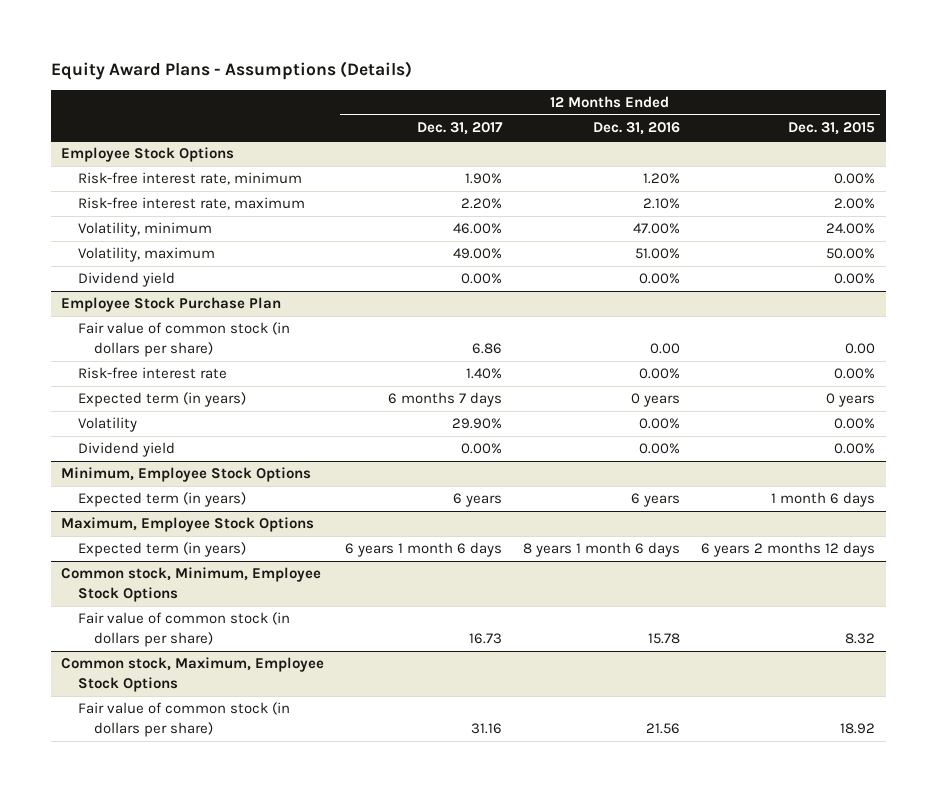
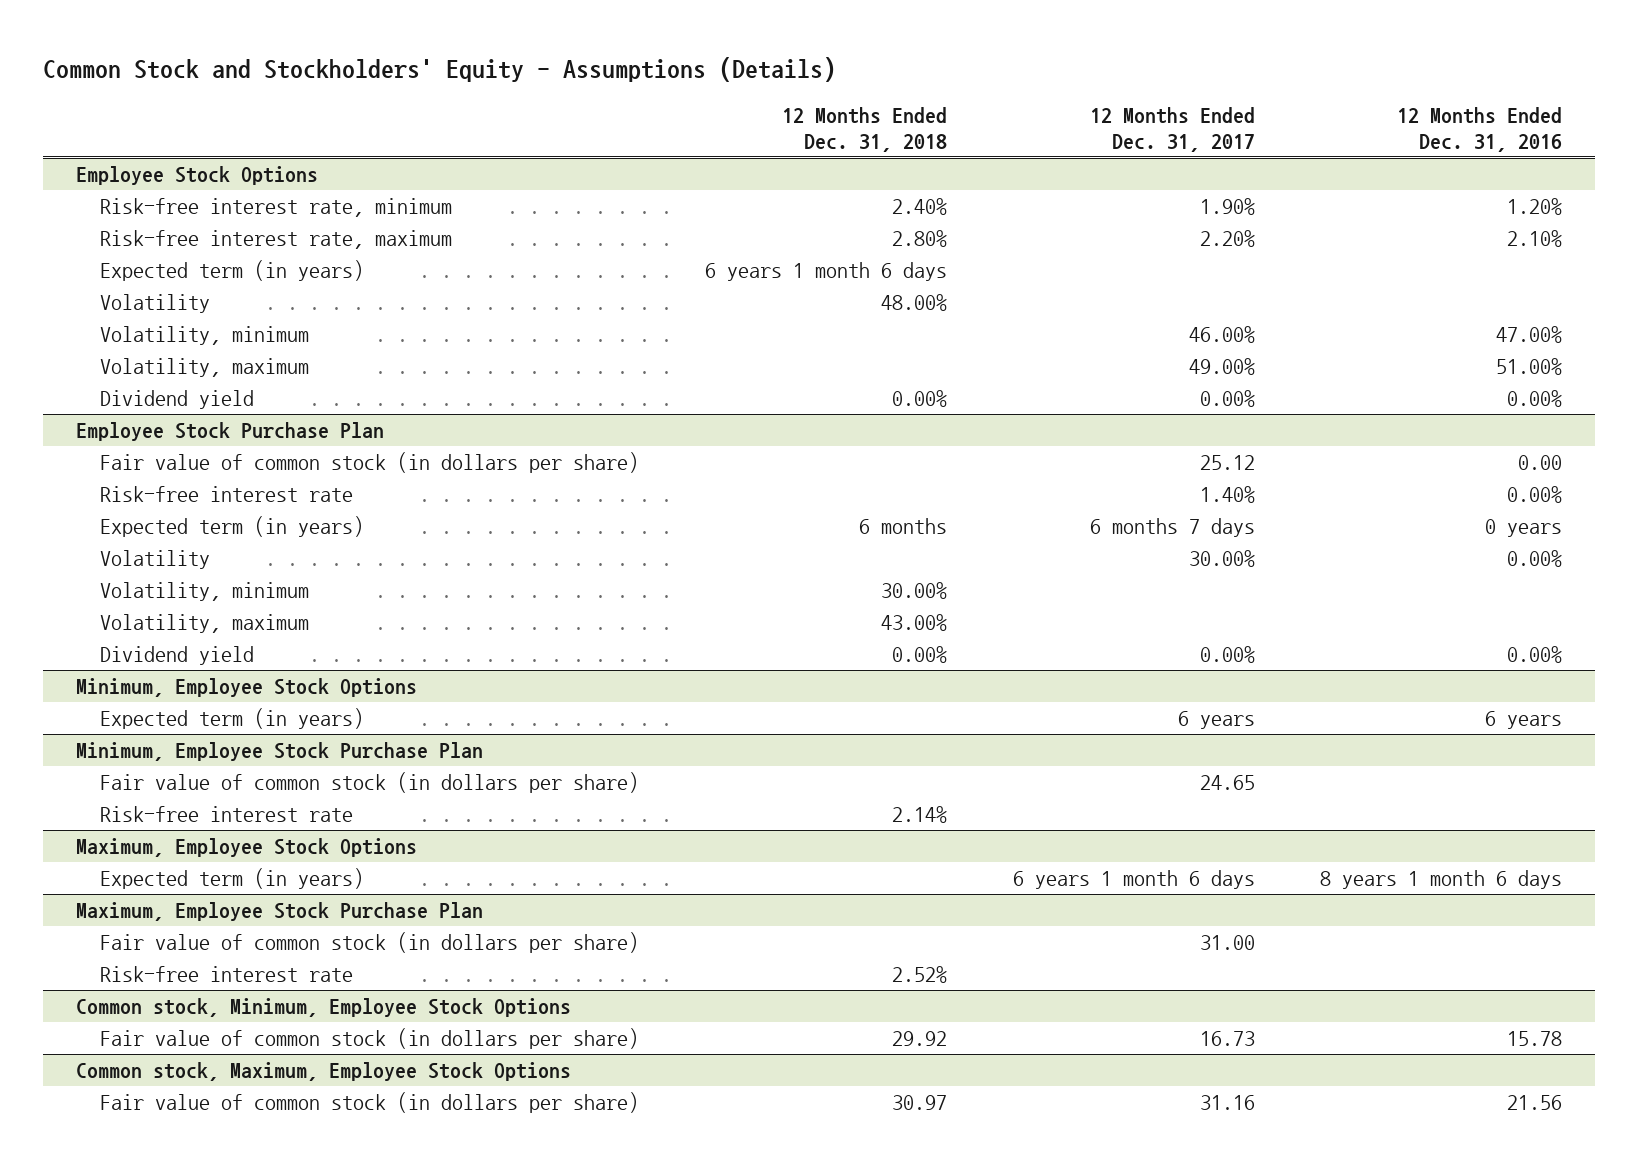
[50,60,412,80] Equity Award Plans - Assumptions (Details) -> [42,57,836,83] Common Stock and Stockholders' Equity - Assumptions (Details)
[788,122,876,136] Dec. 31, 2015 -> none
none -> [781,107,947,153] 12 Months Ended Dec. 31, 2018
none -> [99,259,364,281] Expected term (in years)
none -> [99,293,210,313] Volatility
[472,343,503,355] 6.86 -> [1199,454,1255,470] 25.12
[452,418,503,430] 29.90% -> [1188,549,1255,567] 30.00%
none -> [99,581,309,601] Volatility, minimum
none -> [99,613,309,633] Volatility, maximum
none -> [75,741,483,761] Minimum, Employee Stock Purchase Plan
none -> [99,771,639,793] Fair value of common stock (in dollars per share)
none -> [99,805,353,822] Risk-free interest rate
none -> [75,901,483,921] Maximum, Employee Stock Purchase Plan
none -> [99,931,639,953] Fair value of common stock (in dollars per share)
none -> [99,965,353,982] Risk-free interest rate

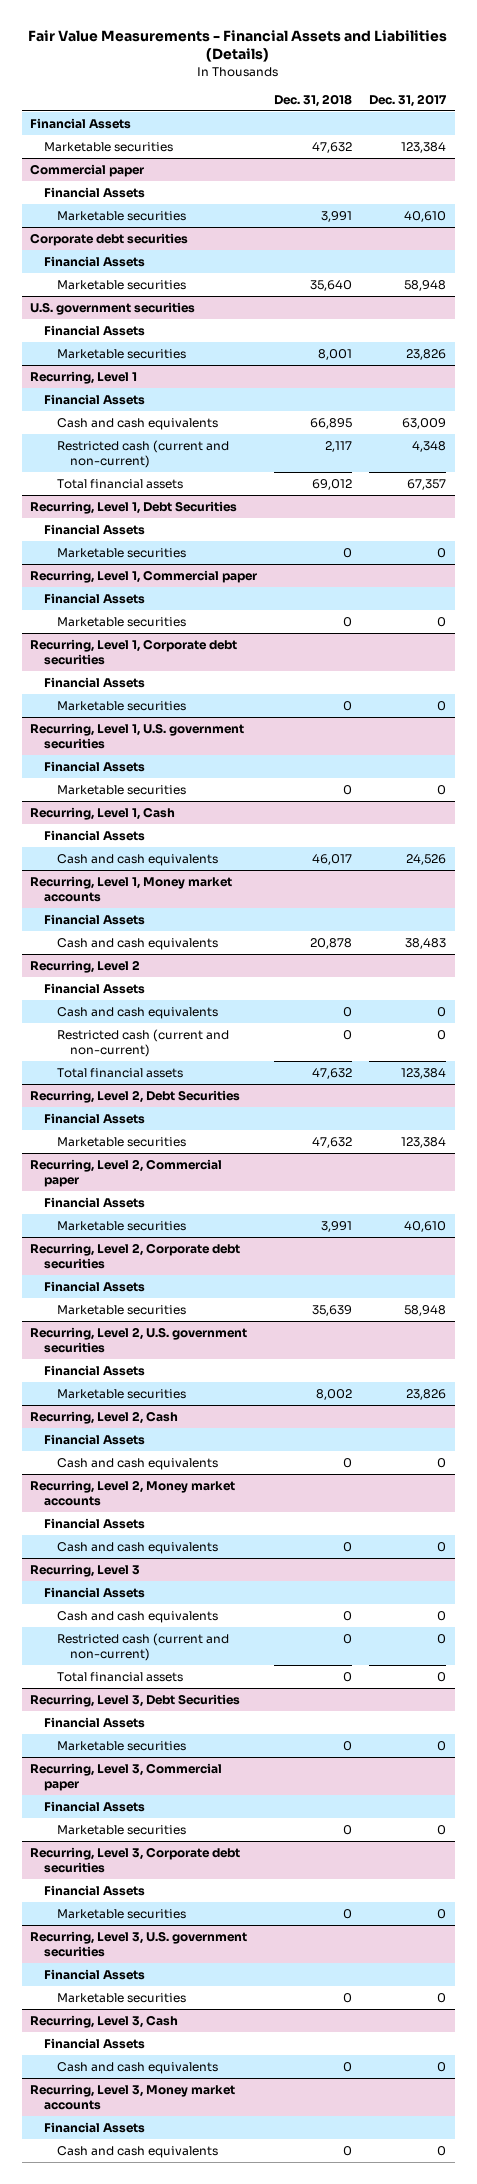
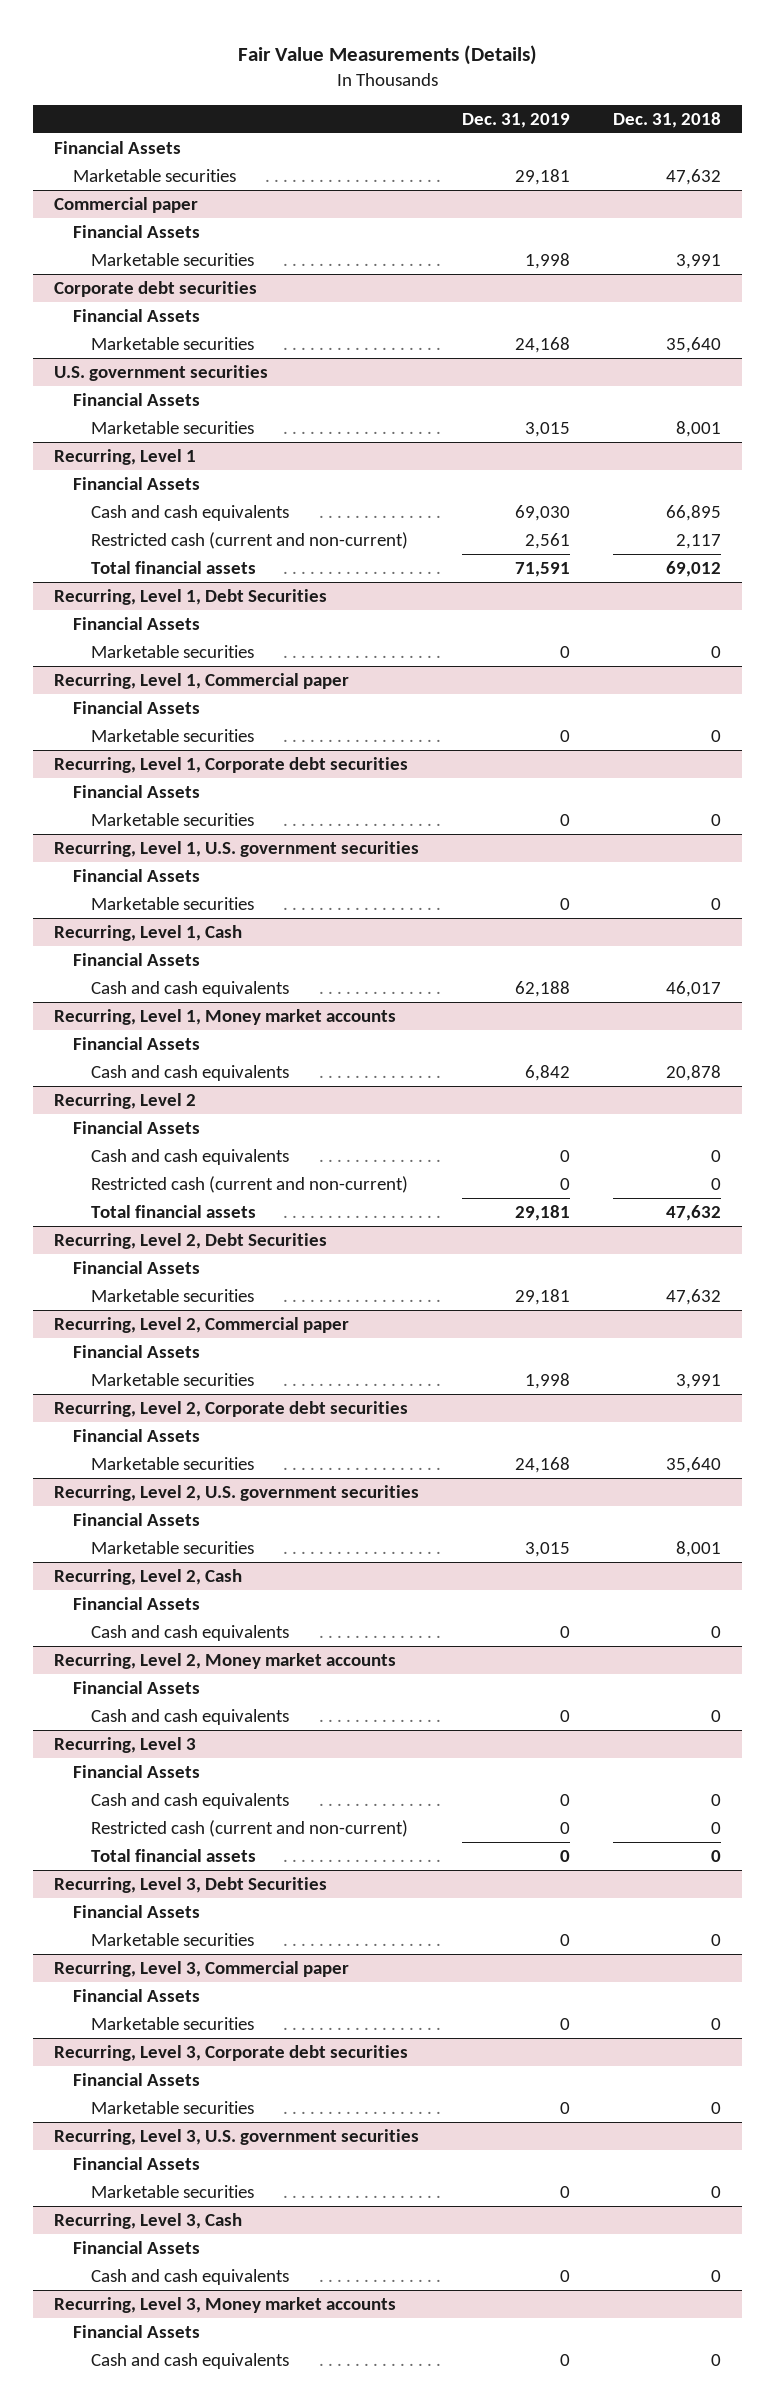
[28,29,448,63] Fair Value Measurements - Financial Assets and Liabilities (Details) -> [237,45,537,66] Fair Value Measurements (Details)
[369,93,448,107] Dec. 31, 2017 -> none
none -> [462,112,571,128] Dec. 31, 2019
[312,1304,353,1316] 35,639 -> [665,1456,721,1473] 35,640
[316,1388,353,1400] 8,002 -> [675,1540,721,1557] 8,001

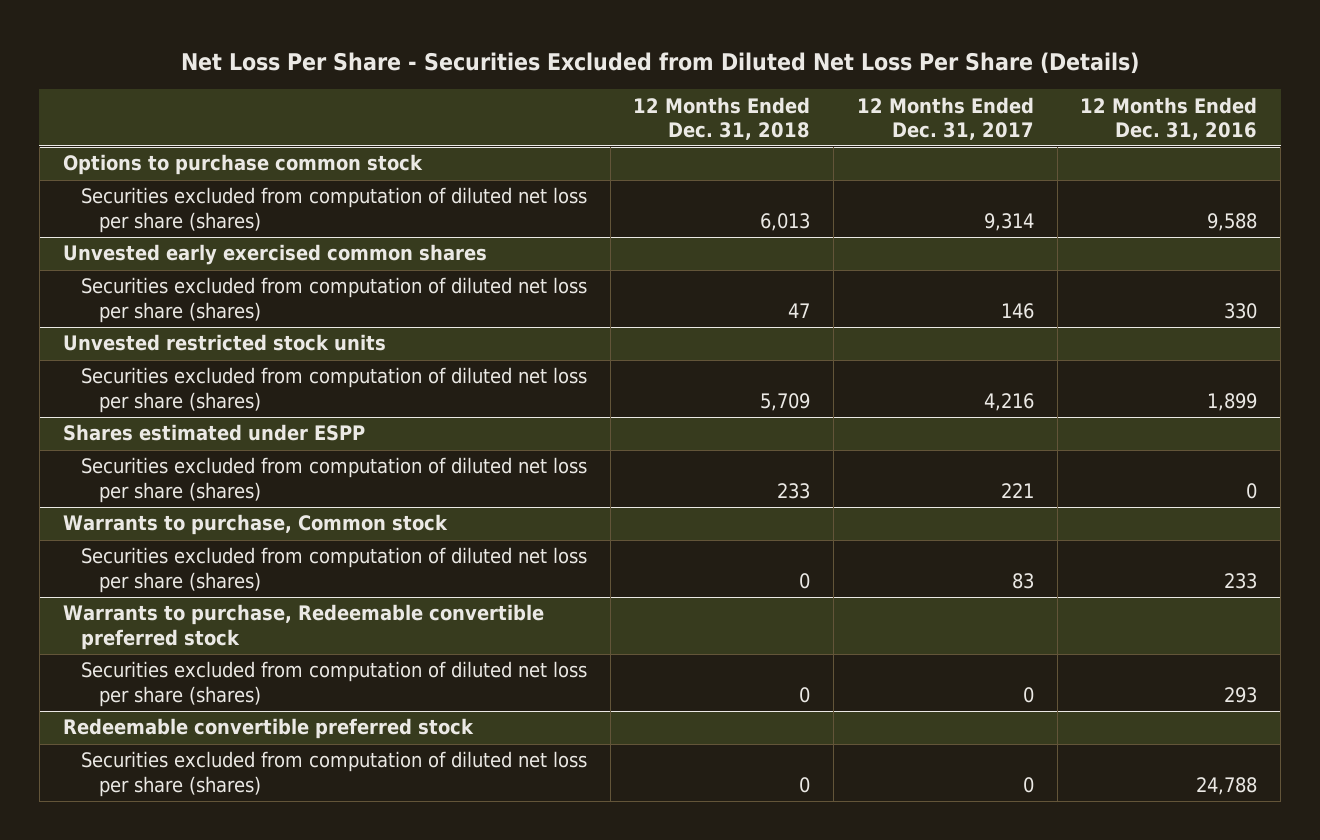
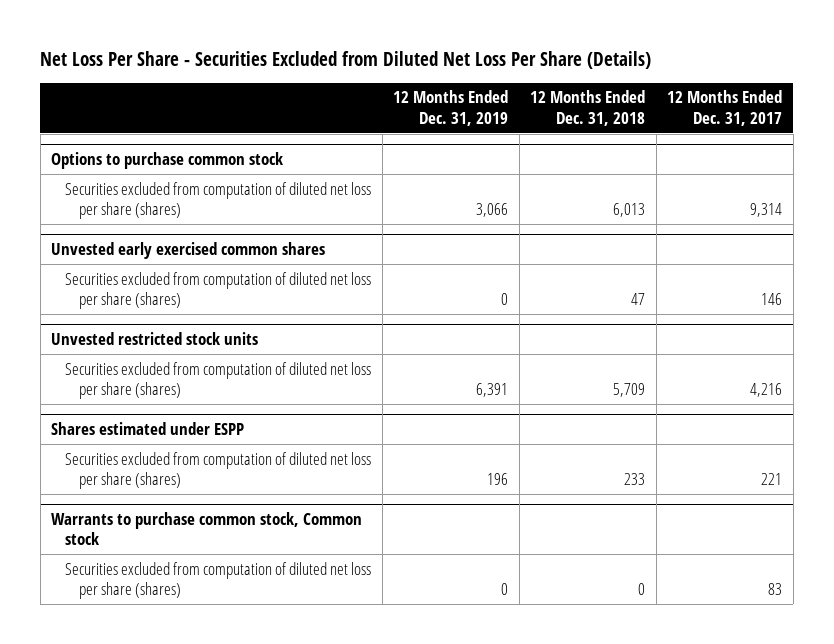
[1080,96,1258,140] 12 Months Ended Dec. 31, 2016 -> none
none -> [393,90,509,126] 12 Months Ended Dec. 31, 2019
[62,514,448,536] Warrants to purchase, Common stock -> [51,511,363,546] Warrants to purchase common stock, Common stock
[62,604,544,650] Warrants to purchase, Redeemable convertible preferred stock -> none
[80,661,587,707] Securities excluded from computation of diluted net loss per share (shares) -> none
[62,718,474,740] Redeemable convertible preferred stock -> none
[80,751,587,797] Securities excluded from computation of diluted net loss per share (shares) -> none

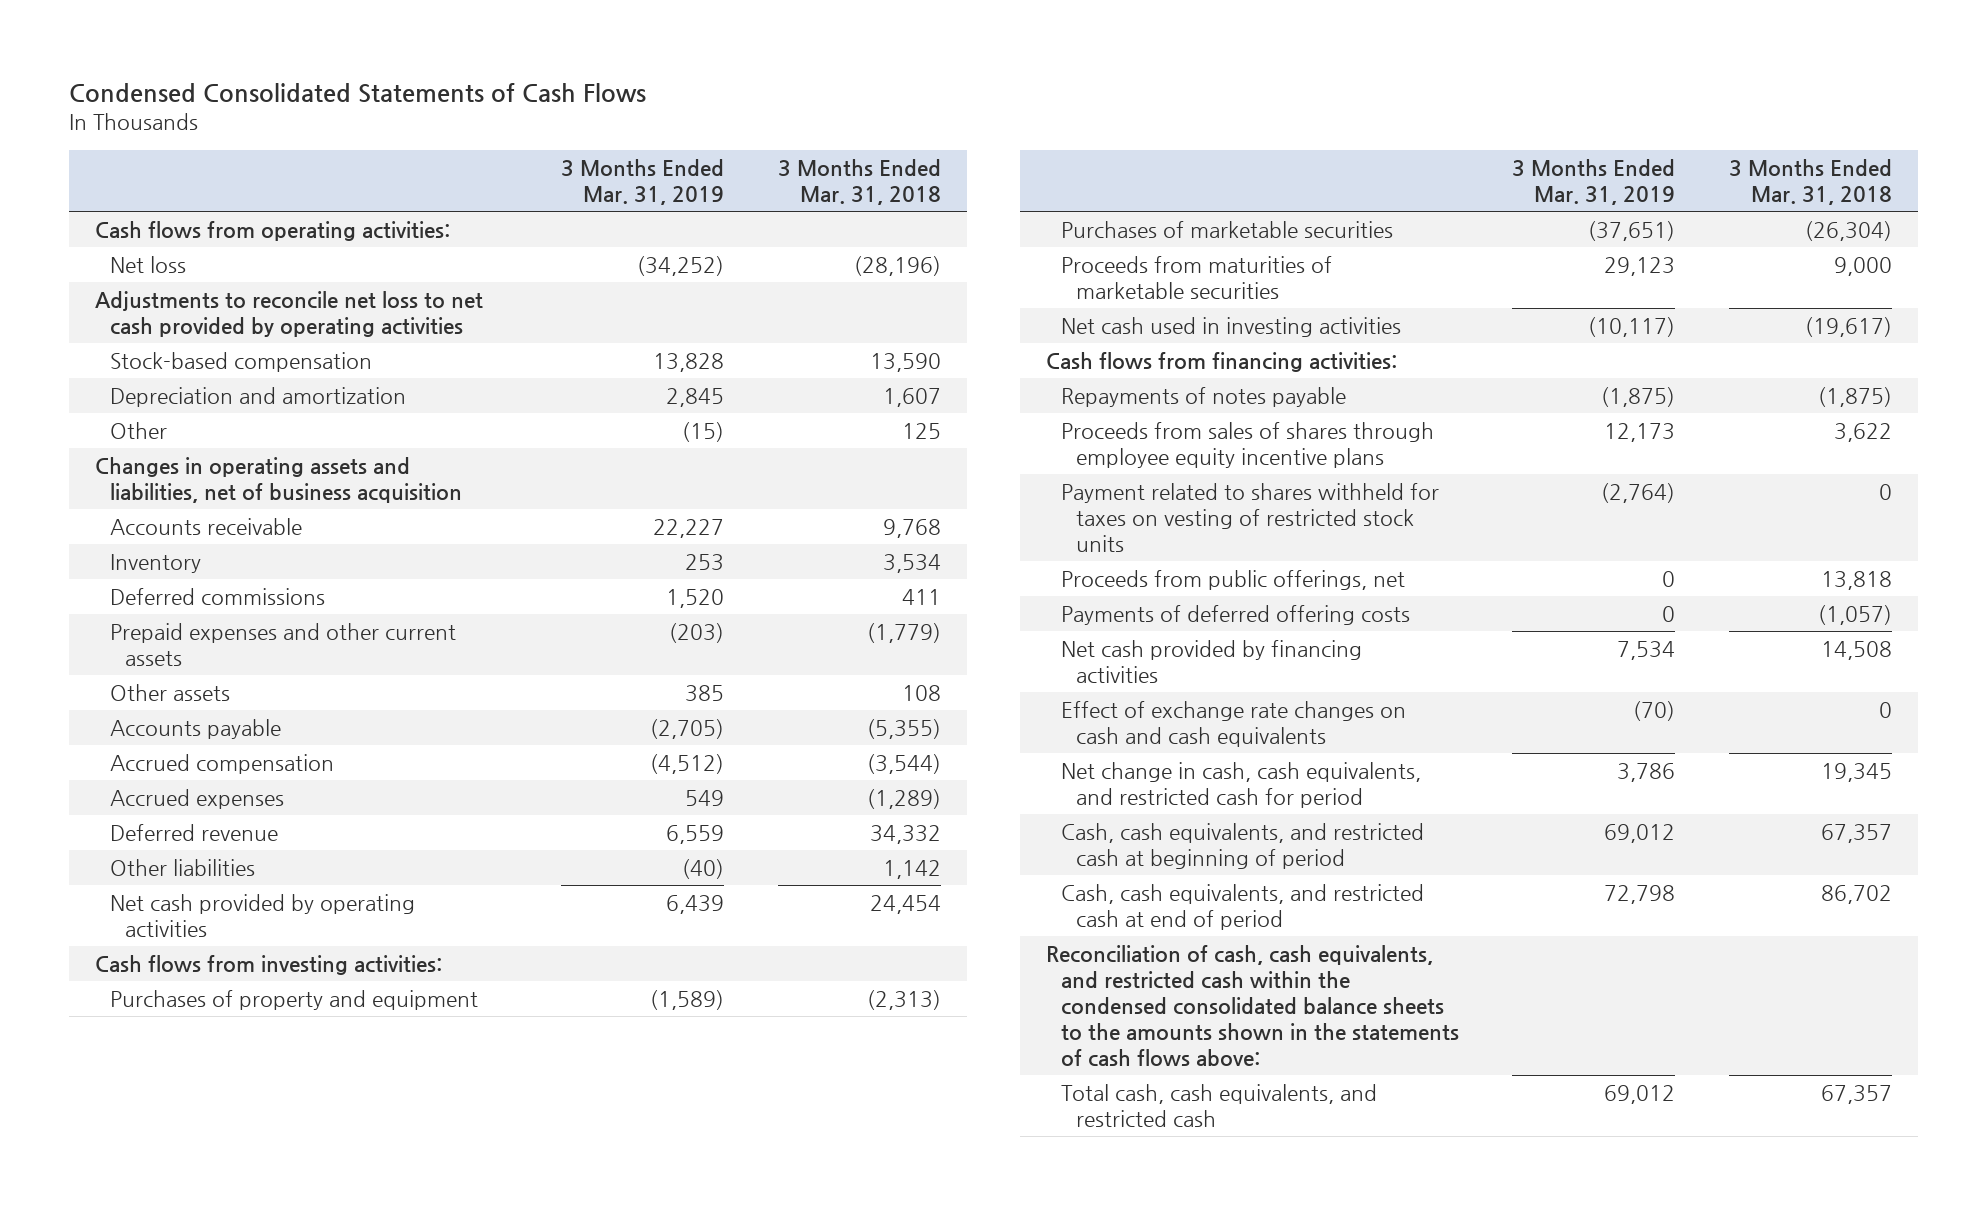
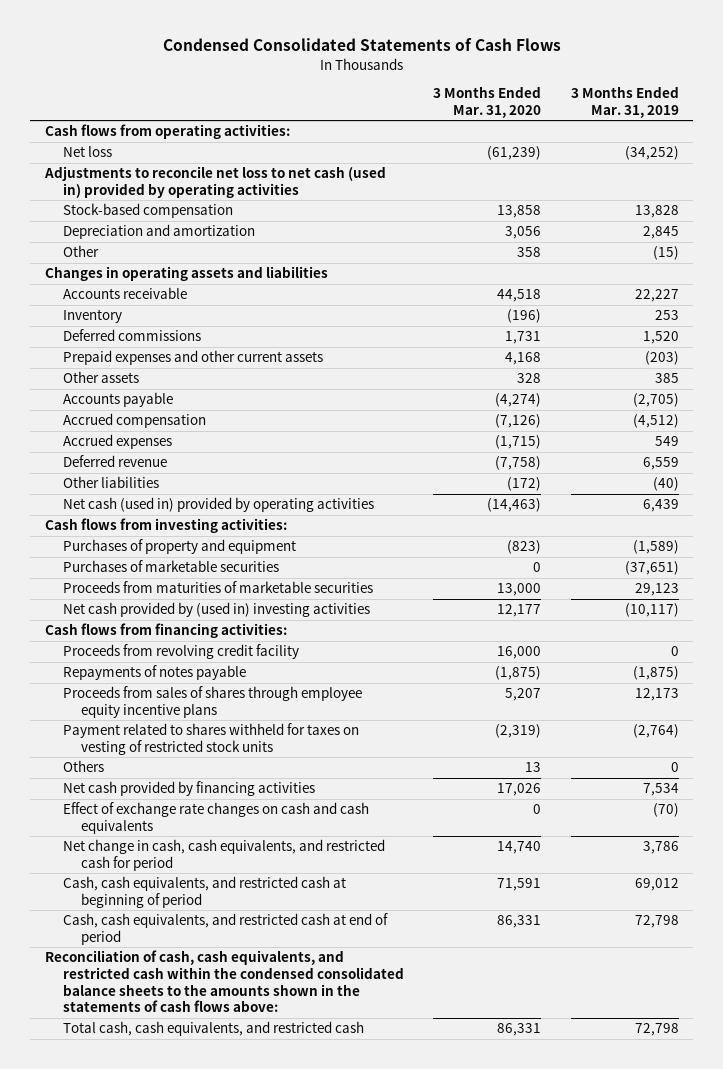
[777,158,941,205] 3 Months Ended Mar. 31, 2018 -> none
none -> [433,86,542,119] 3 Months Ended Mar. 31, 2020
[95,290,484,337] Adjustments to reconcile net loss to net cash provided by operating activities -> [43,166,386,198] Adjustments to reconcile net loss to net cash (used in) provided by operating activities
[95,456,463,503] Changes in operating assets and liabilities, net of business acquisition -> [44,266,328,282] Changes in operating assets and liabilities
[110,893,416,937] Net cash provided by operating activities -> [62,497,374,513] Net cash (used in) provided by operating activities
[1061,316,1402,337] Net cash used in investing activities -> [62,602,370,618] Net cash provided by (used in) investing activities
none -> [62,644,299,660] Proceeds from revolving credit facility
[1061,569,1406,590] Proceeds from public offerings, net -> none
[1061,604,1411,625] Payments of deferred offering costs -> none
none -> [62,760,104,773] Others
[1604,1084,1676,1104] 69,012 -> [634,1023,679,1037] 72,798

